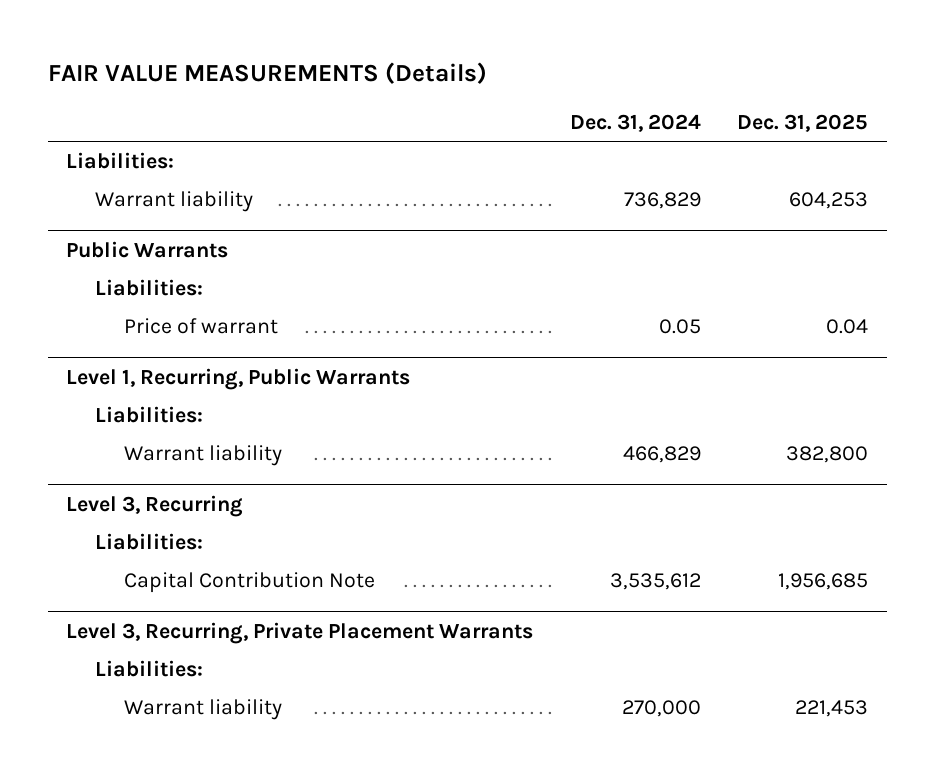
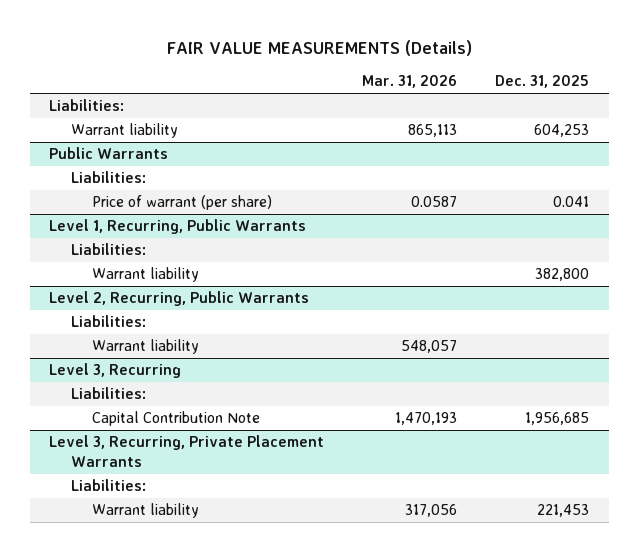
[569,113,701,132] Dec. 31, 2024 -> none
none -> [362,75,458,89] Mar. 31, 2026
[124,317,279,334] Price of warrant -> [92,195,273,211] Price of warrant (per share)
[826,318,869,334] 0.04 -> [553,196,590,208] 0.041
none -> [48,291,309,307] Level 2, Recurring, Public Warrants
none -> [70,315,146,328] Liabilities:
none -> [92,339,200,355] Warrant liability

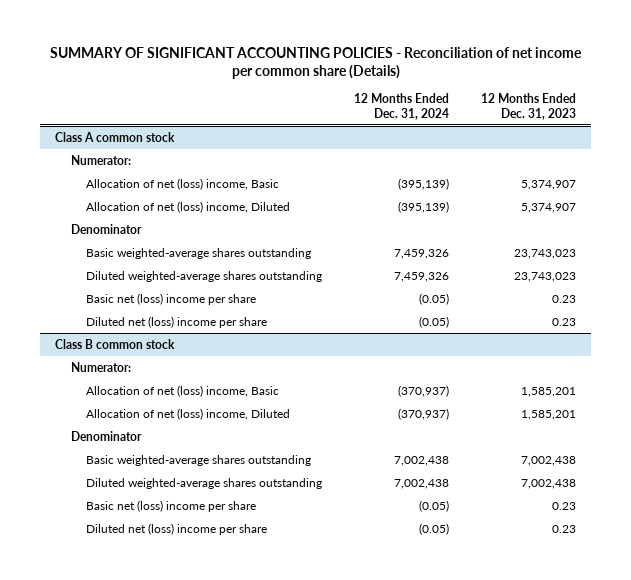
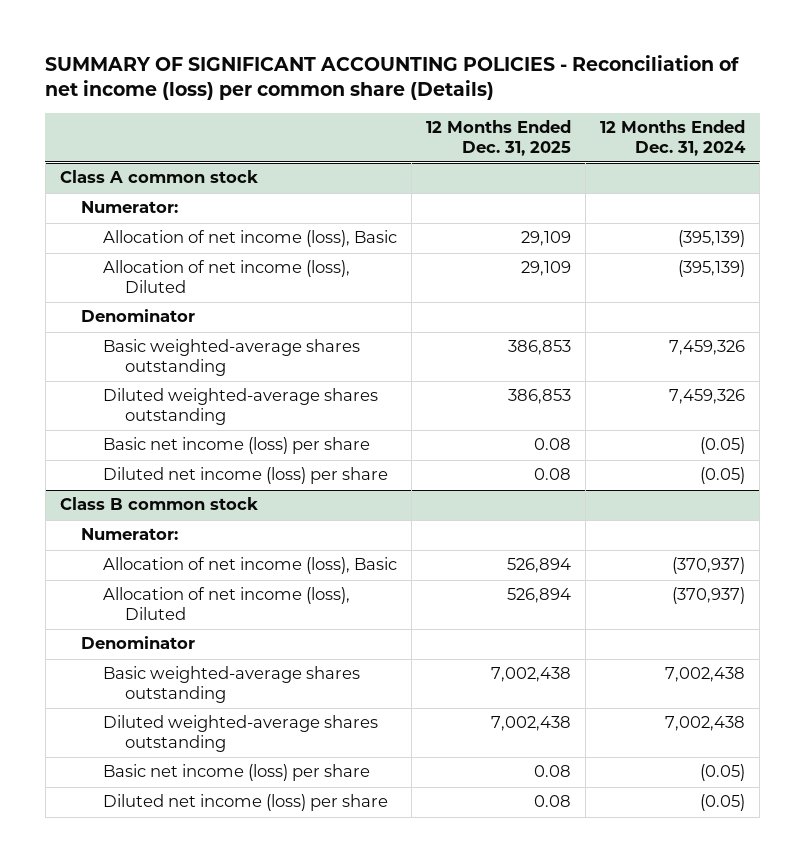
[49,46,582,79] SUMMARY OF SIGNIFICANT ACCOUNTING POLICIES - Reconciliation of net income per common share (Details) -> [45,54,740,101] SUMMARY OF SIGNIFICANT ACCOUNTING POLICIES - Reconciliation of net income (loss) per common share (Details)
[480,93,576,120] 12 Months Ended Dec. 31, 2023 -> none
none -> [426,120,572,156] 12 Months Ended Dec. 31, 2025
[86,177,280,190] Allocation of net (loss) income, Basic -> [103,230,398,248] Allocation of net income (loss), Basic
[86,200,291,213] Allocation of net (loss) income, Diluted -> [103,260,351,294] Allocation of net income (loss), Diluted
[86,292,257,305] Basic net (loss) income per share -> [103,437,371,455] Basic net income (loss) per share
[86,315,268,328] Diluted net (loss) income per share -> [103,467,389,485] Diluted net income (loss) per share
[86,384,280,397] Allocation of net (loss) income, Basic -> [103,557,398,575] Allocation of net income (loss), Basic
[86,407,291,420] Allocation of net (loss) income, Diluted -> [103,587,351,621] Allocation of net income (loss), Diluted
[86,499,257,512] Basic net (loss) income per share -> [103,764,371,782] Basic net income (loss) per share
[86,522,268,535] Diluted net (loss) income per share -> [103,794,389,812] Diluted net income (loss) per share

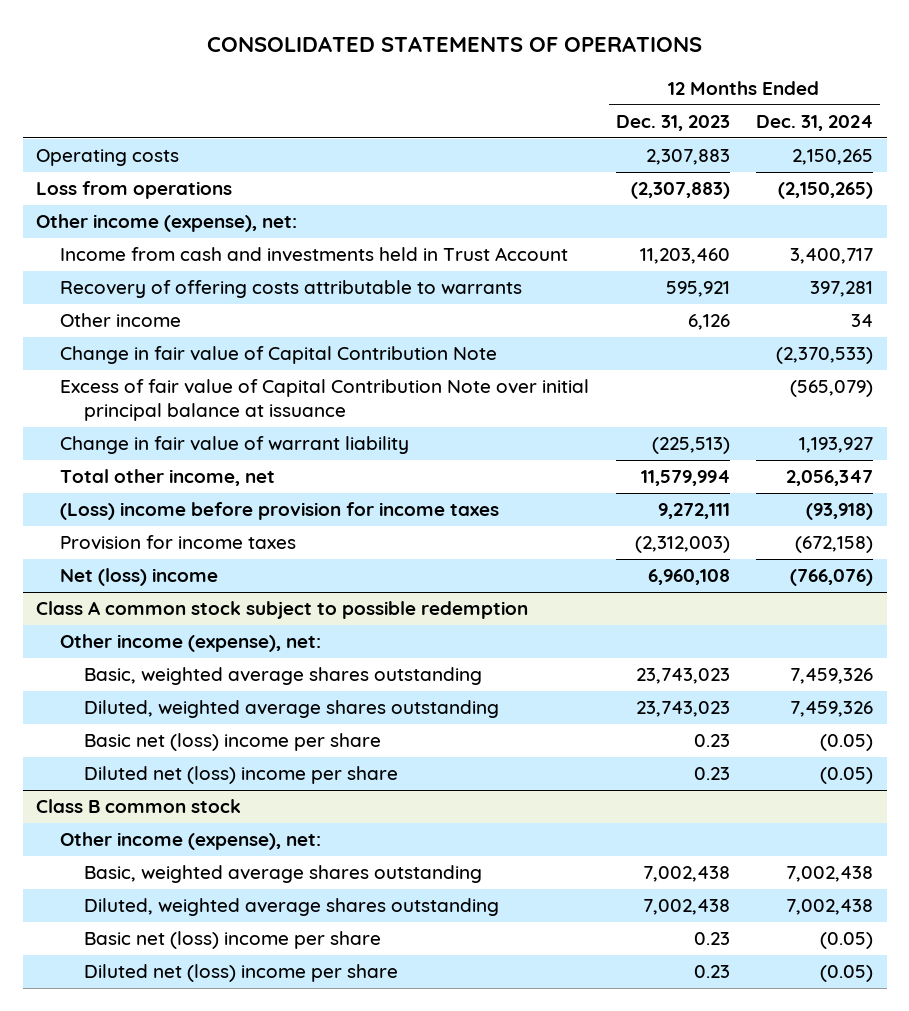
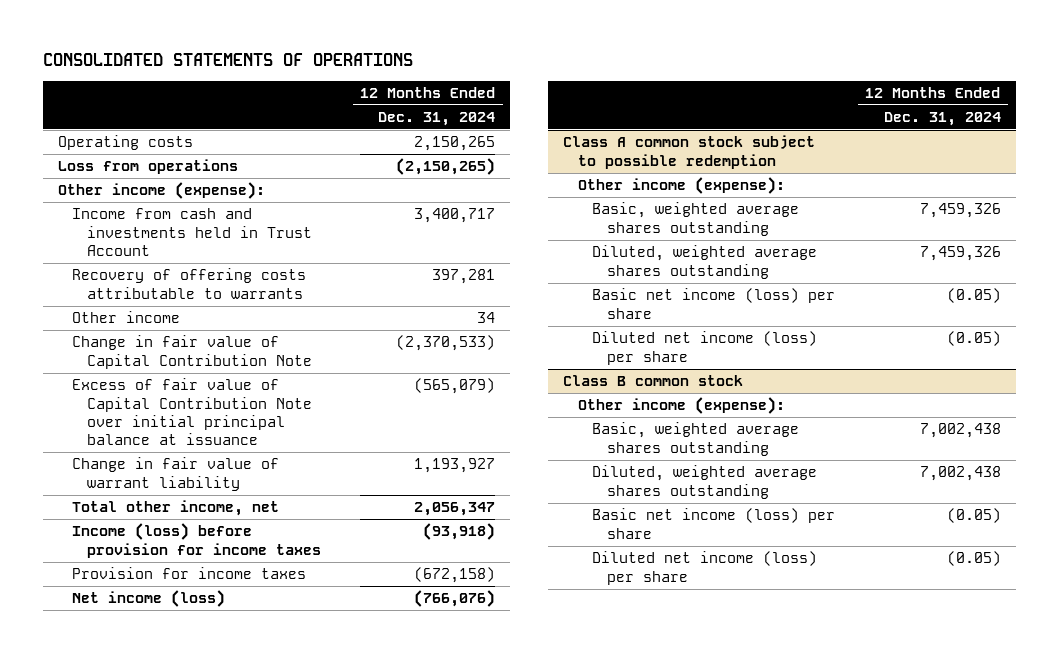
[615,114,730,131] Dec. 31, 2023 -> none
[35,214,297,233] Other income (expense), net: -> [57,182,265,200] Other income (expense):
[59,502,499,521] (Loss) income before provision for income taxes -> [72,523,322,558] Income (loss) before provision for income taxes
[59,568,218,587] Net (loss) income -> [72,590,226,608] Net income (loss)
[59,634,321,653] Other income (expense), net: -> [577,177,785,195] Other income (expense):
[83,733,381,752] Basic net (loss) income per share -> [592,288,836,319] Basic net income (loss) per share
[83,766,398,785] Diluted net (loss) income per share -> [592,331,818,365] Diluted net income (loss) per share
[59,832,321,851] Other income (expense), net: -> [577,397,785,415] Other income (expense):
[83,931,381,950] Basic net (loss) income per share -> [592,508,836,539] Basic net income (loss) per share
[83,964,398,983] Diluted net (loss) income per share -> [592,551,818,585] Diluted net income (loss) per share

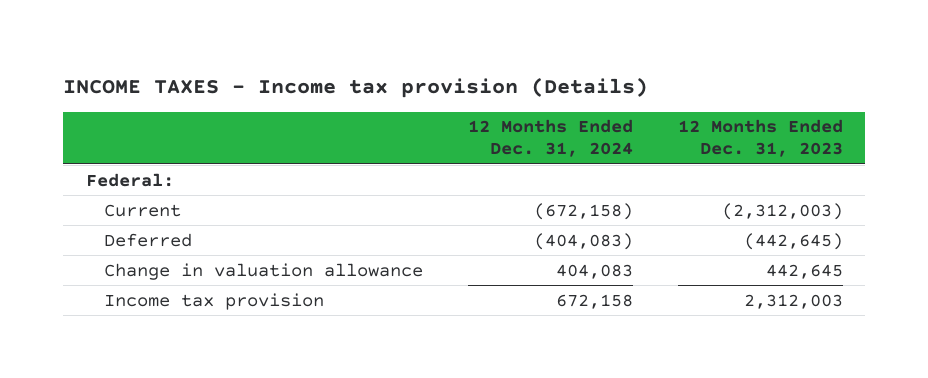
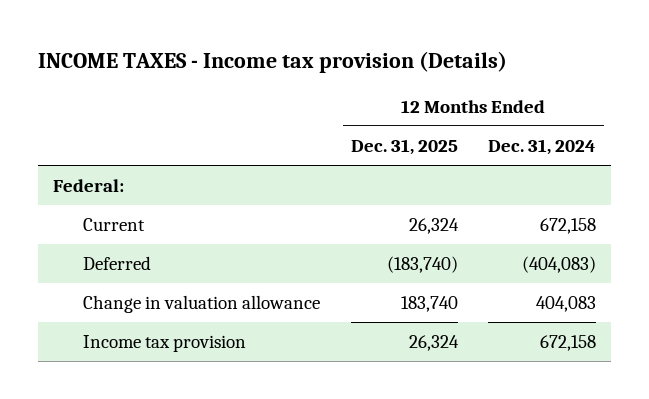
[677,119,843,158] 12 Months Ended Dec. 31, 2023 -> none
none -> [350,138,458,155] Dec. 31, 2025
[533,202,633,220] (672,158) -> [539,218,596,235] 672,158

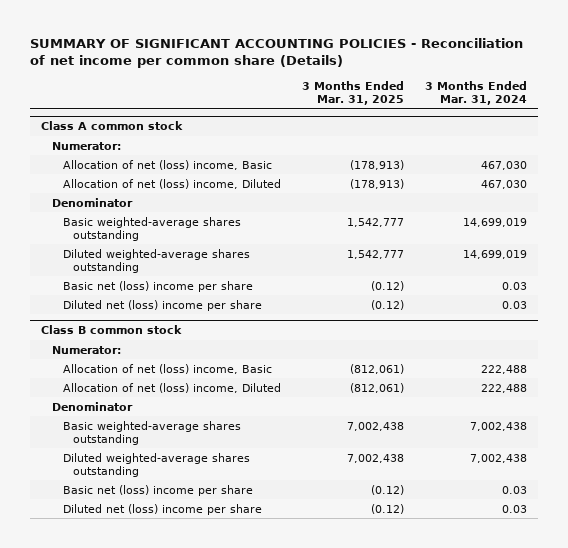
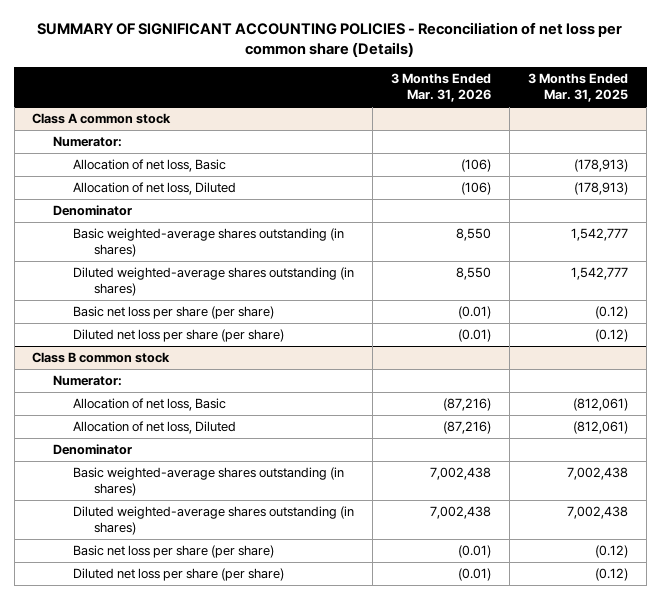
[30,37,524,69] SUMMARY OF SIGNIFICANT ACCOUNTING POLICIES - Reconciliation of net income per common share (Details) -> [37,22,623,58] SUMMARY OF SIGNIFICANT ACCOUNTING POLICIES - Reconciliation of net loss per common share (Details)
[425,81,528,106] 3 Months Ended Mar. 31, 2024 -> none
none -> [391,73,492,103] 3 Months Ended Mar. 31, 2026
[62,159,272,170] Allocation of net (loss) income, Basic -> [73,159,227,173] Allocation of net loss, Basic
[62,178,281,189] Allocation of net (loss) income, Diluted -> [73,182,237,196] Allocation of net loss, Diluted
[62,216,241,241] Basic weighted-average shares outstanding -> [73,228,345,257] Basic weighted-average shares outstanding (in shares)
[62,248,250,273] Diluted weighted-average shares outstanding -> [73,267,355,296] Diluted weighted-average shares outstanding (in shares)
[62,280,253,292] Basic net (loss) income per share -> [73,306,275,320] Basic net loss per share (per share)
[62,299,262,311] Diluted net (loss) income per share -> [73,329,285,343] Diluted net loss per share (per share)
[62,363,272,374] Allocation of net (loss) income, Basic -> [73,398,227,412] Allocation of net loss, Basic
[62,382,281,393] Allocation of net (loss) income, Diluted -> [73,421,237,435] Allocation of net loss, Diluted
[62,420,241,445] Basic weighted-average shares outstanding -> [73,467,345,496] Basic weighted-average shares outstanding (in shares)
[62,452,250,477] Diluted weighted-average shares outstanding -> [73,506,355,535] Diluted weighted-average shares outstanding (in shares)
[62,484,253,496] Basic net (loss) income per share -> [73,545,275,559] Basic net loss per share (per share)
[62,503,262,515] Diluted net (loss) income per share -> [73,568,285,582] Diluted net loss per share (per share)

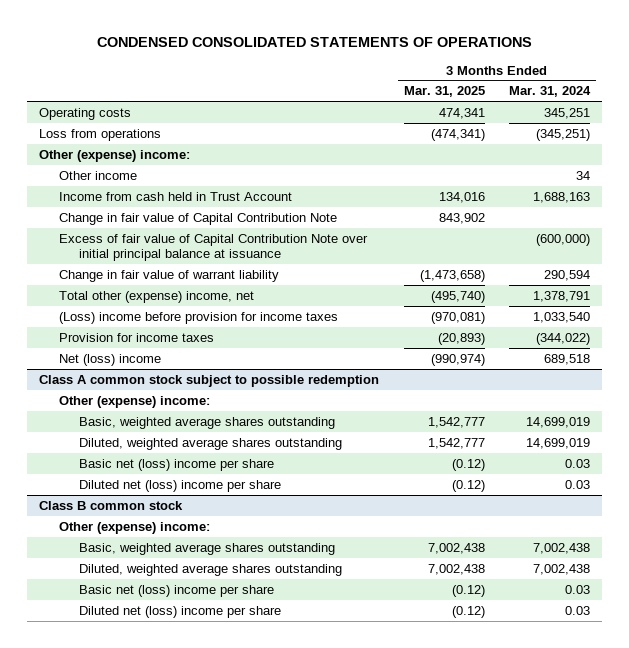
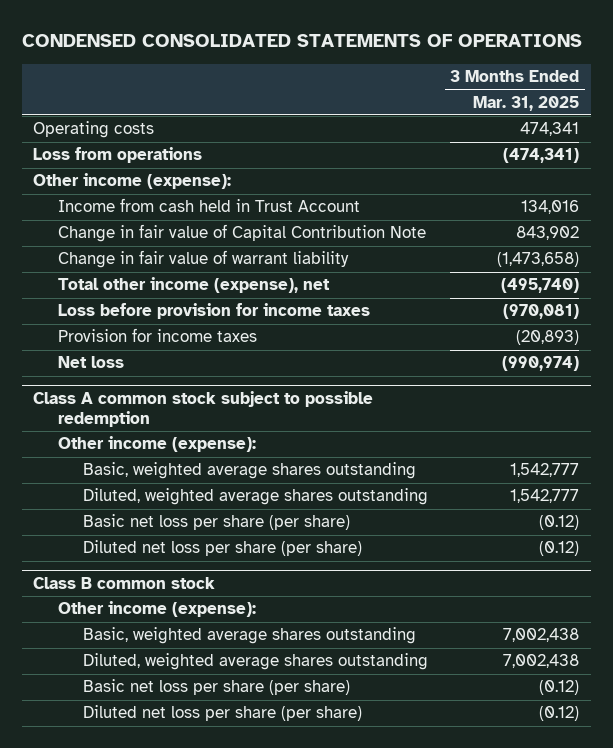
[508,86,591,98] Mar. 31, 2024 -> none
[59,170,138,180] Other income -> none
[39,149,191,162] Other (expense) income: -> [33,173,232,190] Other income (expense):
[59,233,369,261] Excess of fair value of Capital Contribution Note over initial principal balance at issuance -> none
[59,290,255,303] Total other (expense) income, net -> [58,277,331,294] Total other income (expense), net
[59,311,339,324] (Loss) income before provision for income taxes -> [58,303,371,320] Loss before provision for income taxes
[59,353,162,366] Net (loss) income -> [58,356,125,369] Net loss
[59,395,211,408] Other (expense) income: -> [58,436,257,453] Other income (expense):
[79,458,275,471] Basic net (loss) income per share -> [82,514,350,531] Basic net loss per share (per share)
[79,479,282,492] Diluted net (loss) income per share -> [82,540,362,557] Diluted net loss per share (per share)
[59,521,211,534] Other (expense) income: -> [58,601,257,618] Other income (expense):
[79,584,275,597] Basic net (loss) income per share -> [82,679,350,696] Basic net loss per share (per share)
[79,605,282,618] Diluted net (loss) income per share -> [82,705,362,722] Diluted net loss per share (per share)

